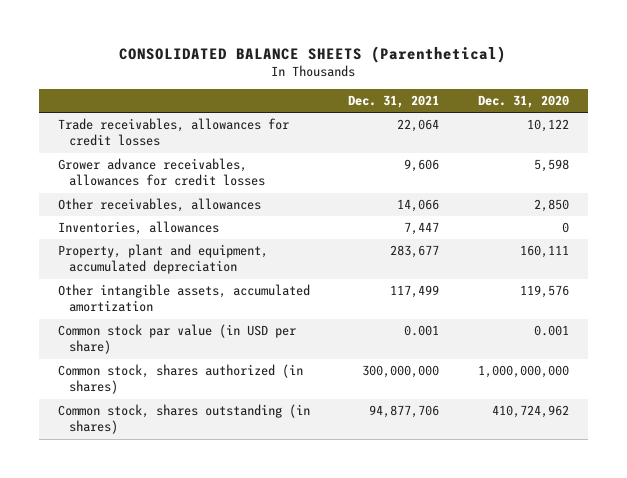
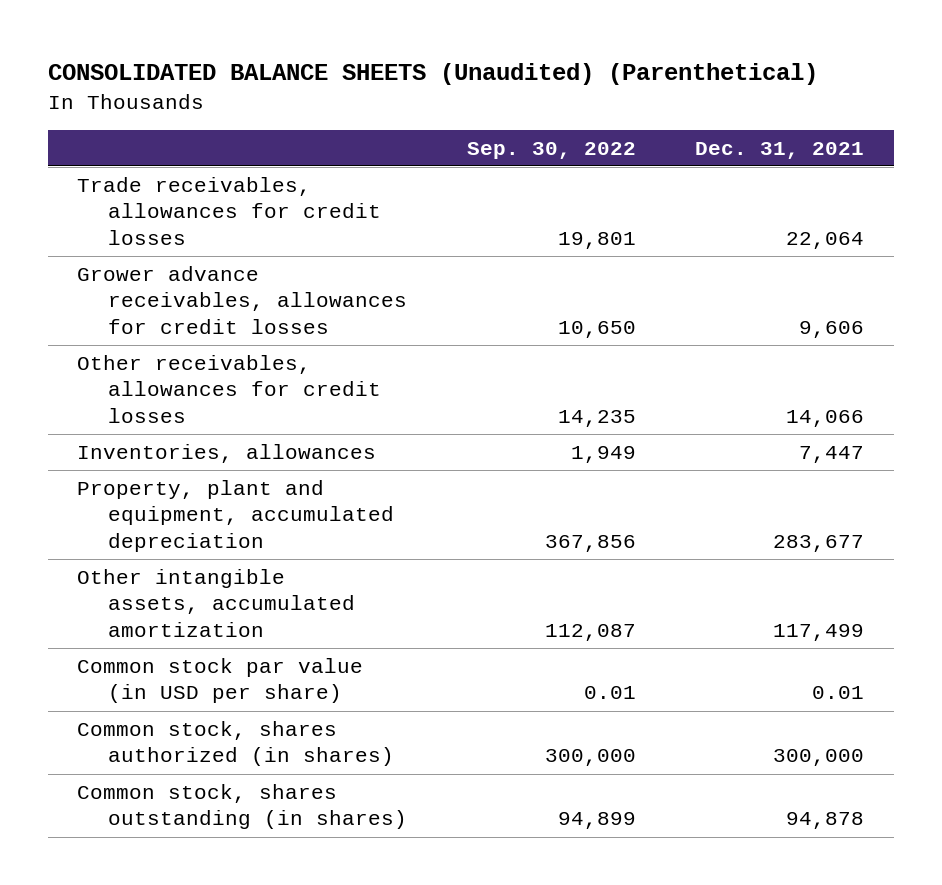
[119,45,507,63] CONSOLIDATED BALANCE SHEETS (Parenthetical) -> [47,63,818,86] CONSOLIDATED BALANCE SHEETS (Unaudited) (Parenthetical)
[477,95,569,109] Dec. 31, 2020 -> none
none -> [466,141,636,159] Sep. 30, 2022
[57,198,261,213] Other receivables, allowances -> [77,355,381,423] Other receivables, allowances for credit losses
[404,325,440,337] 0.001 -> [812,686,865,700] 0.01
[362,365,440,379] 300,000,000 -> [773,749,865,767] 300,000
[369,405,440,419] 94,877,706 -> [786,812,865,830] 94,878

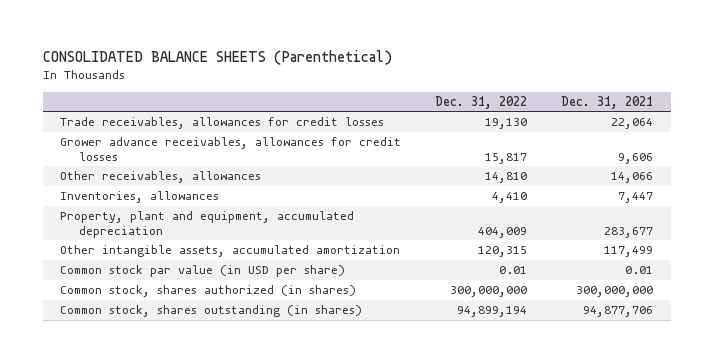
[47,63,818,86] CONSOLIDATED BALANCE SHEETS (Unaudited) (Parenthetical) -> [42,50,392,66] CONSOLIDATED BALANCE SHEETS (Parenthetical)
[466,141,636,159] Sep. 30, 2022 -> none
none -> [435,95,528,109] Dec. 31, 2022
[77,355,381,423] Other receivables, allowances for credit losses -> [60,171,262,184] Other receivables, allowances
[773,749,865,767] 300,000 -> [576,286,654,298] 300,000,000
[786,812,865,830] 94,878 -> [583,306,654,318] 94,877,706

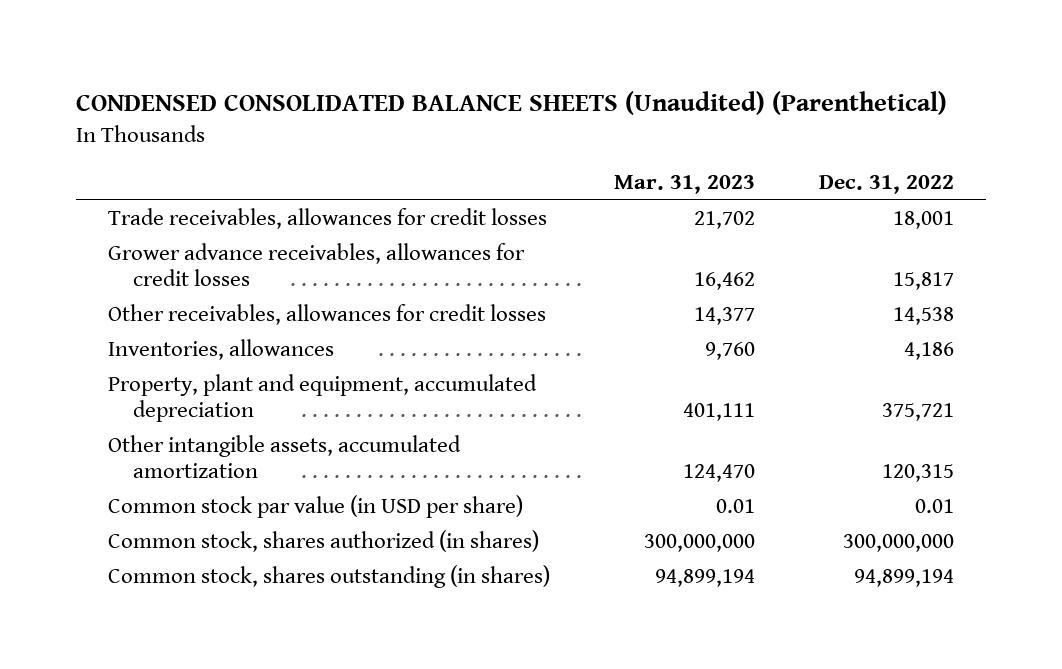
[42,50,392,66] CONSOLIDATED BALANCE SHEETS (Parenthetical) -> [76,91,948,116] CONDENSED CONSOLIDATED BALANCE SHEETS (Unaudited) (Parenthetical)
[561,95,654,109] Dec. 31, 2021 -> none
none -> [613,174,755,194] Mar. 31, 2023
[485,118,528,130] 19,130 -> [892,210,954,229] 18,001
[60,171,262,184] Other receivables, allowances -> [108,303,547,325] Other receivables, allowances for credit losses
[485,172,528,184] 14,810 -> [892,306,954,325] 14,538
[492,192,528,204] 4,410 -> [903,341,954,360] 4,186
[478,227,528,239] 404,009 -> [881,402,954,421] 375,721

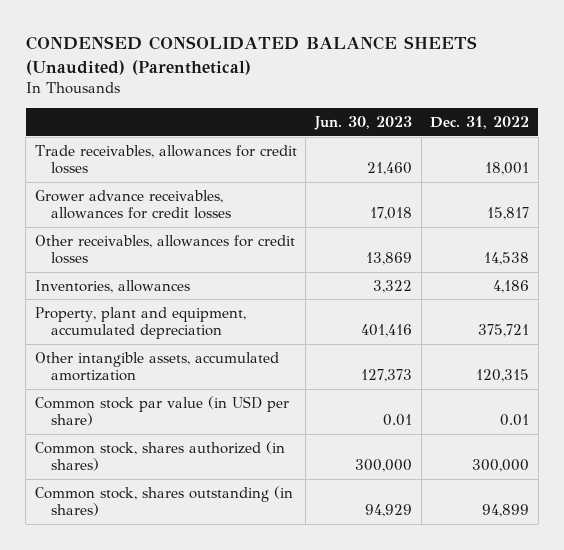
[613,174,755,194] Mar. 31, 2023 -> none
none -> [314,116,413,131] Jun. 30, 2023
[842,533,954,552] 300,000,000 -> [472,459,530,473] 300,000
[853,568,954,587] 94,899,194 -> [482,504,530,518] 94,899

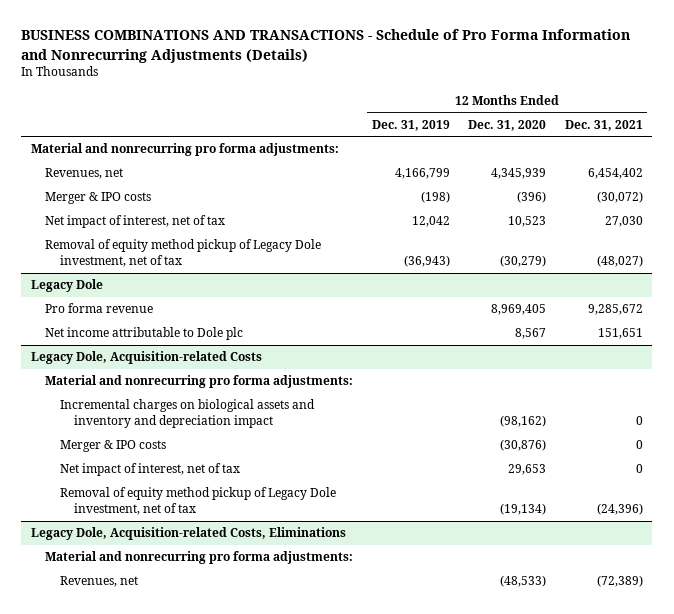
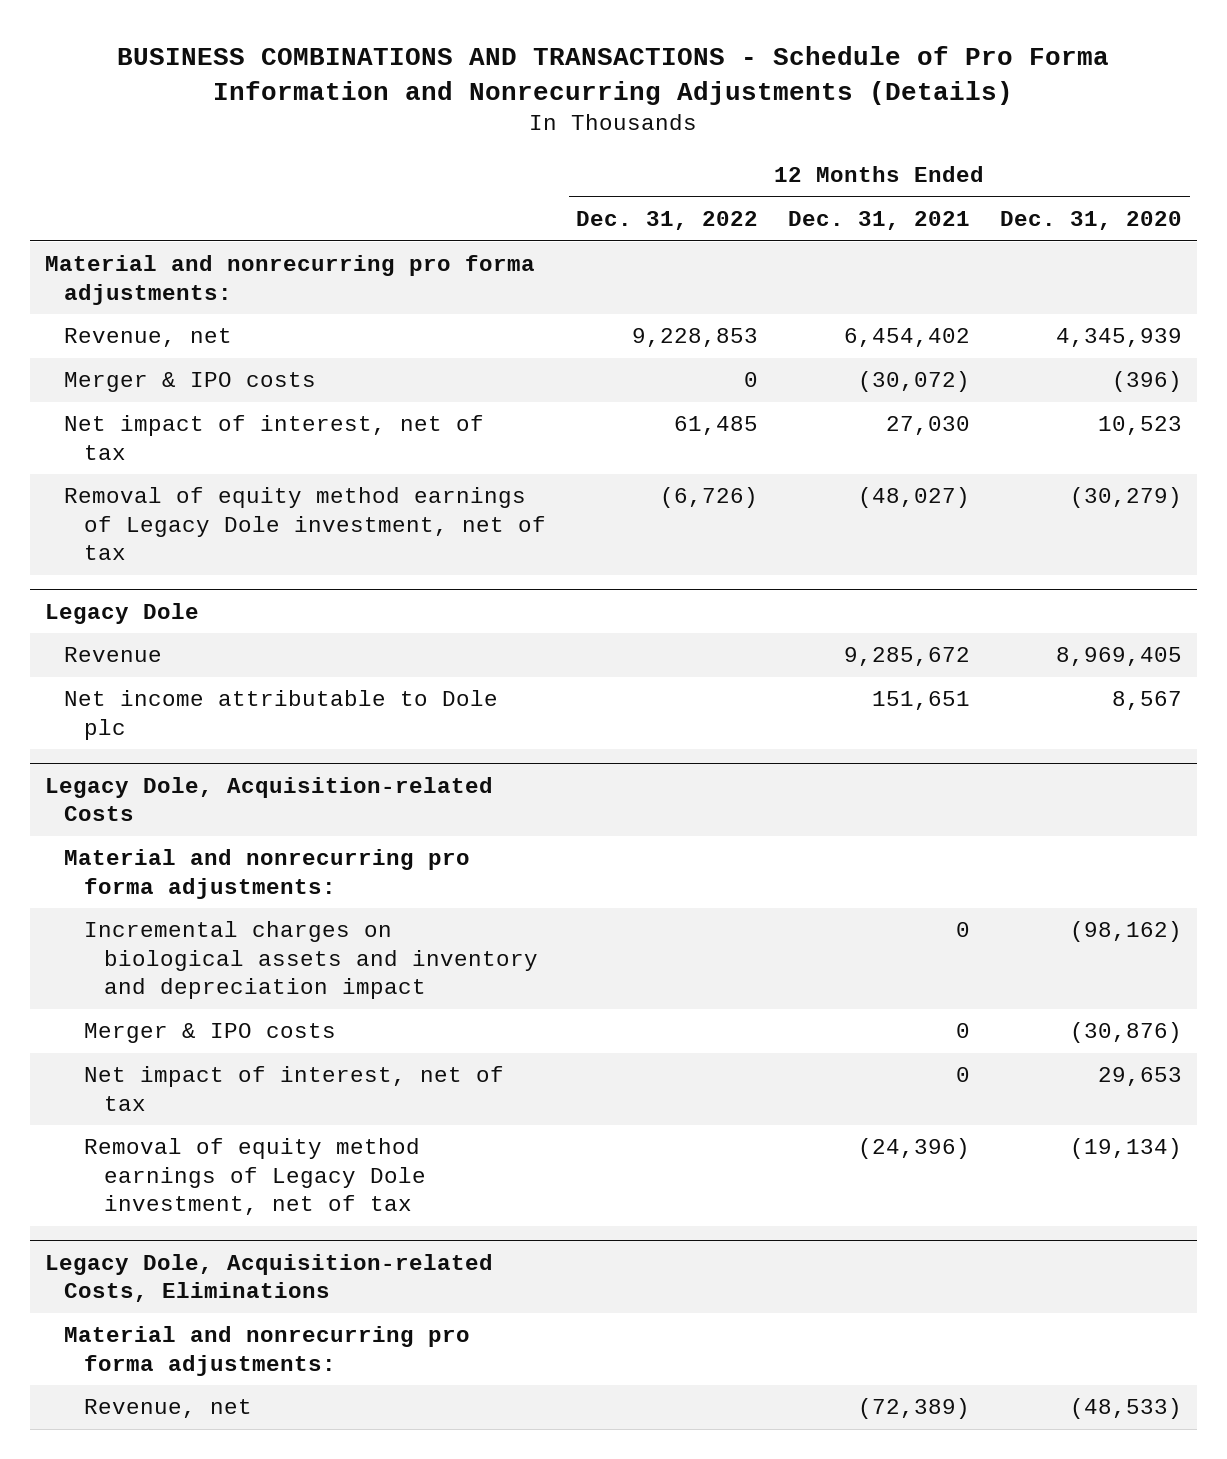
[371,119,450,131] Dec. 31, 2019 -> none
none -> [576,210,759,230] Dec. 31, 2022
[45,168,124,180] Revenues, net -> [64,328,233,348] Revenue, net
[45,239,322,268] Removal of equity method pickup of Legacy Dole investment, net of tax -> [64,487,547,561] Removal of equity method earnings of Legacy Dole investment, net of tax
[45,303,154,314] Pro forma revenue -> [64,647,163,663] Revenue
[59,487,336,516] Removal of equity method pickup of Legacy Dole investment, net of tax -> [84,1138,426,1216] Removal of equity method earnings of Legacy Dole investment, net of tax
[59,576,138,588] Revenues, net -> [84,1399,253,1419] Revenue, net

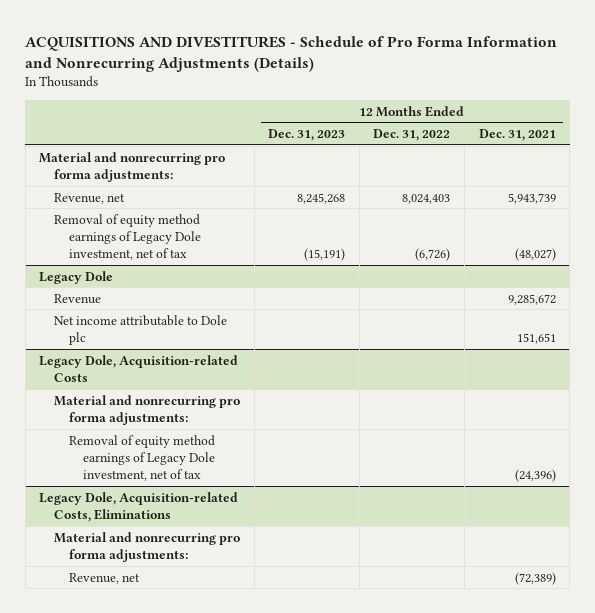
[117,45,1110,105] BUSINESS COMBINATIONS AND TRANSACTIONS - Schedule of Pro Forma Information and Nonrecurring Adjustments (Details) -> [25,35,558,72] ACQUISITIONS AND DIVESTITURES - Schedule of Pro Forma Information and Nonrecurring Adjustments (Details)
[1000,210,1183,230] Dec. 31, 2020 -> none
none -> [268,128,346,141] Dec. 31, 2023
[64,372,317,393] Merger & IPO costs -> none
[64,415,485,460] Net impact of interest, net of tax -> none
[632,328,759,348] 9,228,853 -> [402,193,451,204] 8,024,403
[844,328,971,348] 6,454,402 -> [507,192,556,204] 5,943,739
[84,921,538,1000] Incremental charges on biological assets and inventory and depreciation impact -> none
[84,1023,337,1044] Merger & IPO costs -> none
[84,1066,505,1111] Net impact of interest, net of tax -> none

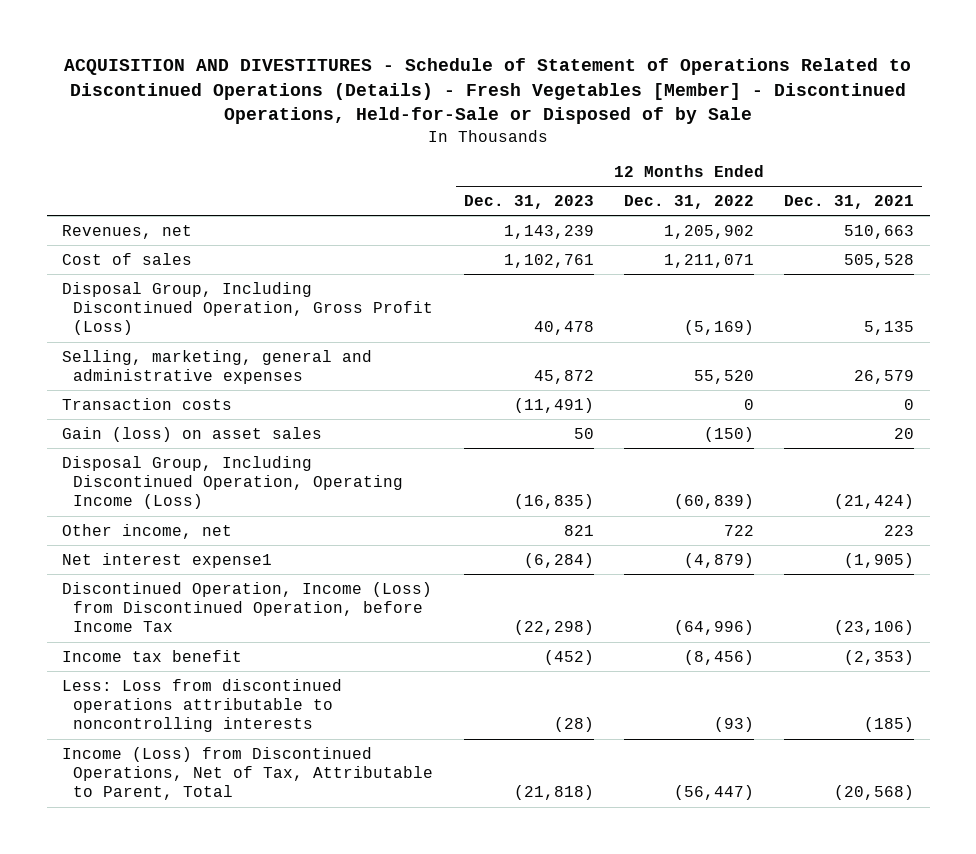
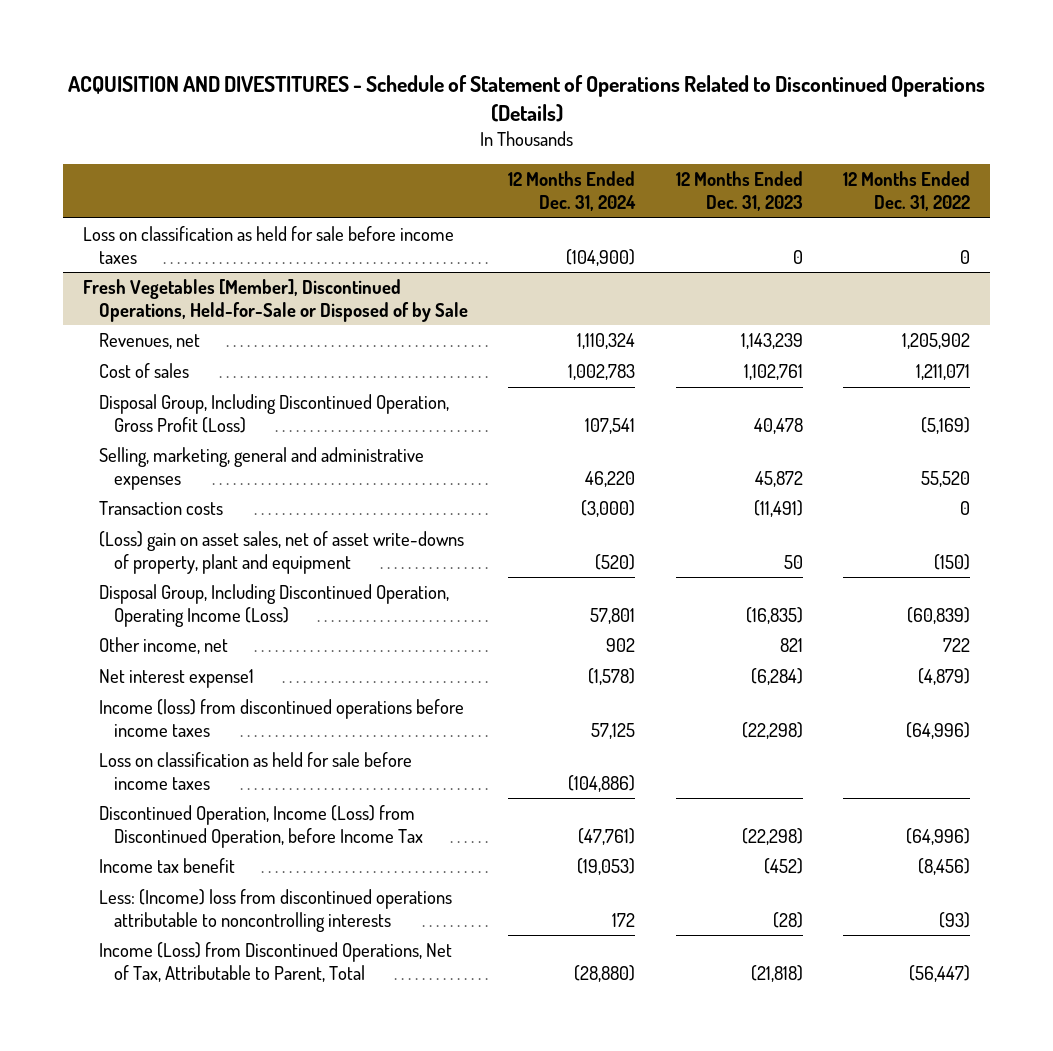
[64,58,912,125] ACQUISITION AND DIVESTITURES - Schedule of Statement of Operations Related to Discontinued Operations (Details) - Fresh Vegetables [Member] - Discontinued Operations, Held-for-Sale or Disposed of by Sale -> [67,74,985,122] ACQUISITION AND DIVESTITURES - Schedule of Statement of Operations Related to Discontinued Operations (Details)
[784,195,915,210] Dec. 31, 2021 -> none
none -> [508,171,637,212] 12 Months Ended Dec. 31, 2024
none -> [83,226,455,264] Loss on classification as held for sale before income taxes
none -> [83,279,468,322] Fresh Vegetables [Member], Discontinued Operations, Held-for-Sale or Disposed of by Sale
[61,426,322,442] Gain (loss) on asset sales -> [98,531,464,574] (Loss) gain on asset sales, net of asset write-downs of property, plant and equipment
none -> [98,699,464,737] Income (loss) from discontinued operations before income taxes
none -> [98,752,412,790] Loss on classification as held for sale before income taxes
[61,678,342,733] Less: Loss from discontinued operations attributable to noncontrolling interests -> [98,889,452,932] Less: (Income) loss from discontinued operations attributable to noncontrolling interests

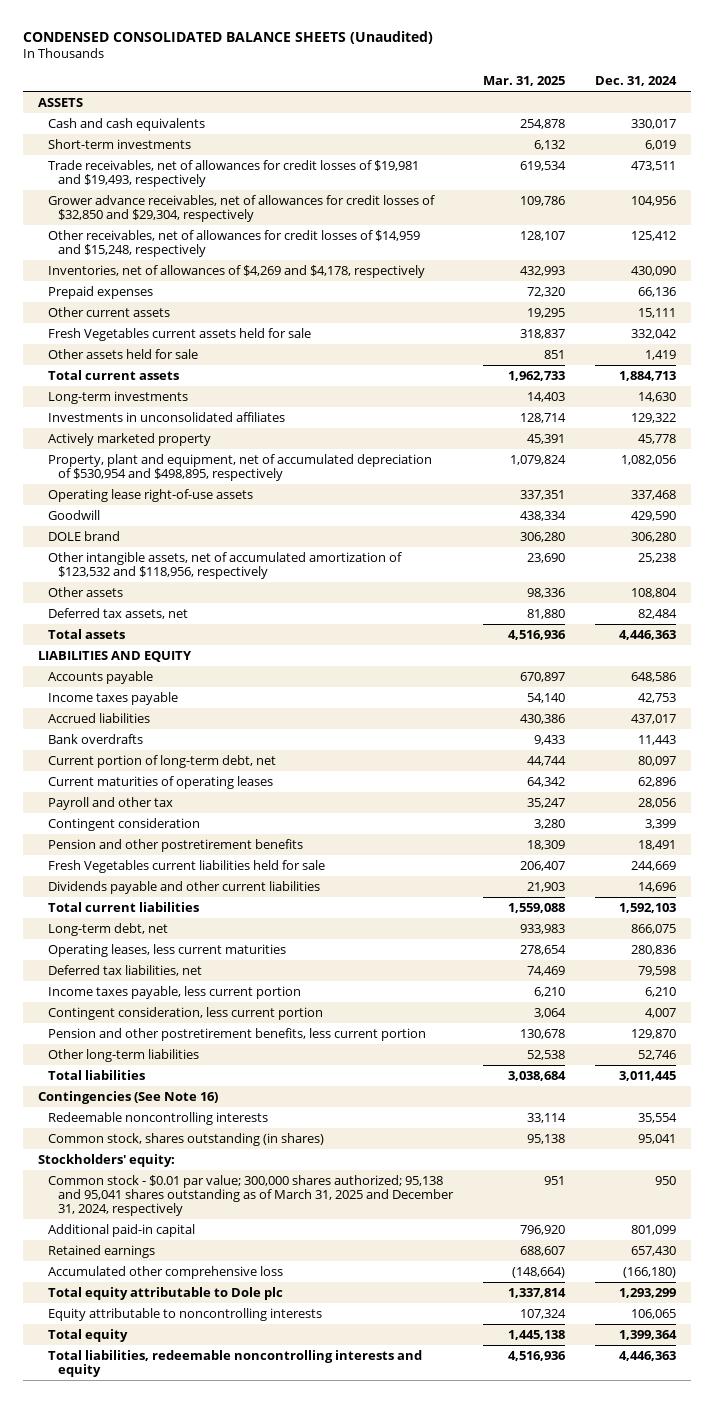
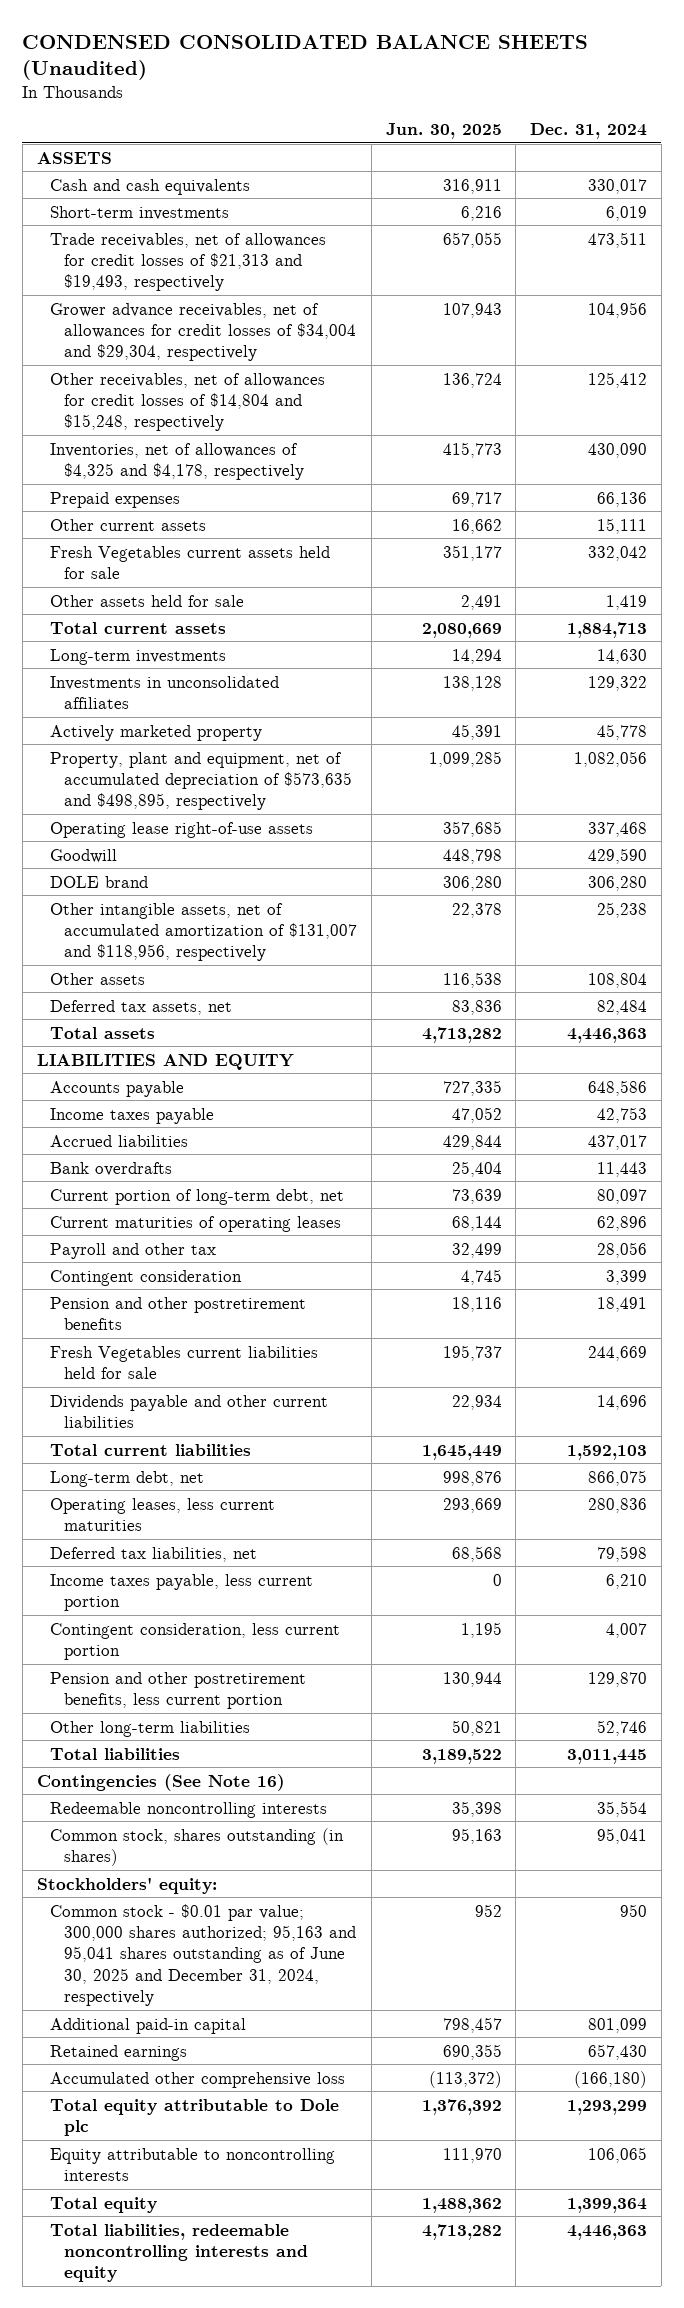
[482,76,565,87] Mar. 31, 2025 -> none
none -> [385,122,502,139] Jun. 30, 2025
[47,159,419,187] Trade receivables, net of allowances for credit losses of $19,981 and $19,493, respectively -> [50,232,327,292] Trade receivables, net of allowances for credit losses of $21,313 and $19,493, respectively
[47,194,435,222] Grower advance receivables, net of allowances for credit losses of $32,850 and $29,304, respectively -> [50,302,357,362] Grower advance receivables, net of allowances for credit losses of $34,004 and $29,304, respectively
[47,229,420,257] Other receivables, net of allowances for credit losses of $14,959 and $15,248, respectively -> [50,372,326,432] Other receivables, net of allowances for credit losses of $14,804 and $15,248, respectively
[47,264,425,278] Inventories, net of allowances of $4,269 and $4,178, respectively -> [50,442,305,481] Inventories, net of allowances of $4,325 and $4,178, respectively
[47,453,432,481] Property, plant and equipment, net of accumulated depreciation of $530,954 and $498,895, respectively -> [50,751,353,811] Property, plant and equipment, net of accumulated depreciation of $573,635 and $498,895, respectively
[47,551,402,579] Other intangible assets, net of accumulated amortization of $123,532 and $118,956, respectively -> [50,902,358,962] Other intangible assets, net of accumulated amortization of $131,007 and $118,956, respectively
[47,1174,454,1216] Common stock - $0.01 par value; 300,000 shares authorized; 95,138 and 95,041 shares outstanding as of March 31, 2025 and December 31, 2024, respectively -> [50,1903,357,2007] Common stock - $0.01 par value; 300,000 shares authorized; 95,163 and 95,041 shares outstanding as of June 30, 2025 and December 31, 2024, respectively

